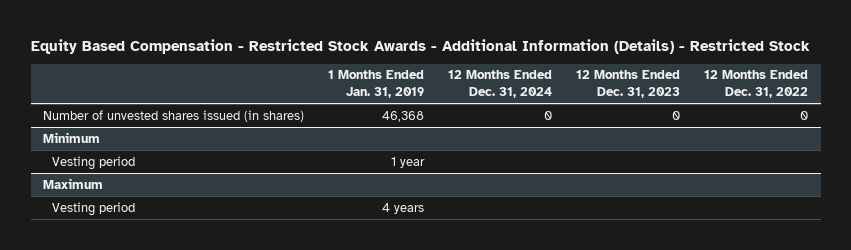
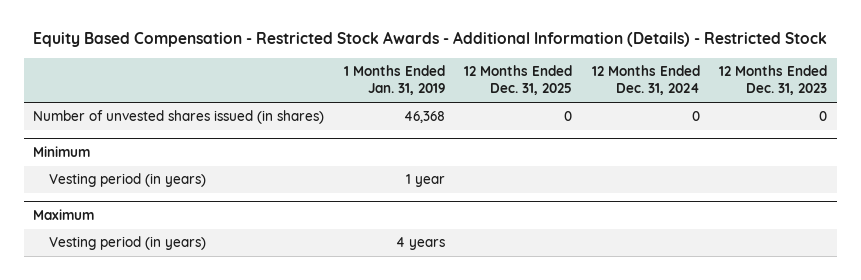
[704,70,809,99] 12 Months Ended Dec. 31, 2022 -> none
none -> [464,65,573,96] 12 Months Ended Dec. 31, 2025
[52,155,136,170] Vesting period -> [49,173,207,188] Vesting period (in years)
[52,201,136,216] Vesting period -> [49,236,207,251] Vesting period (in years)

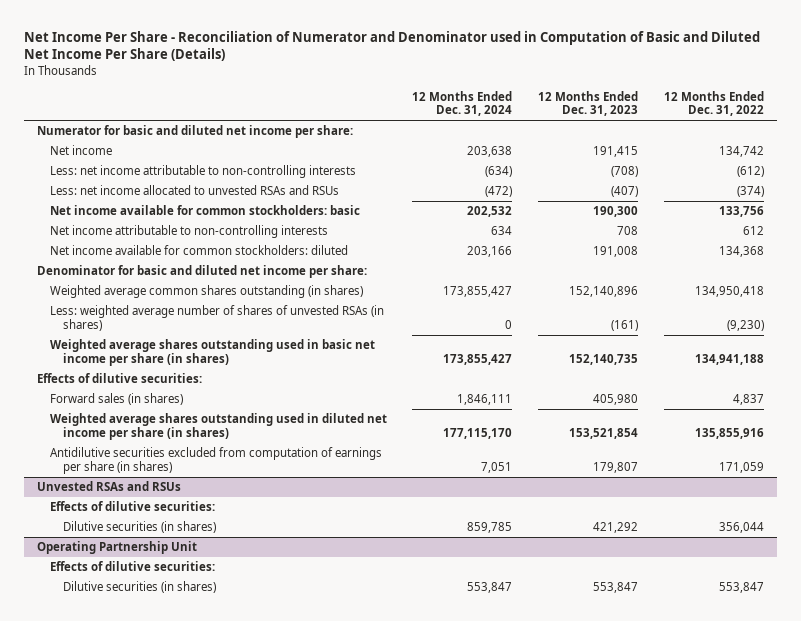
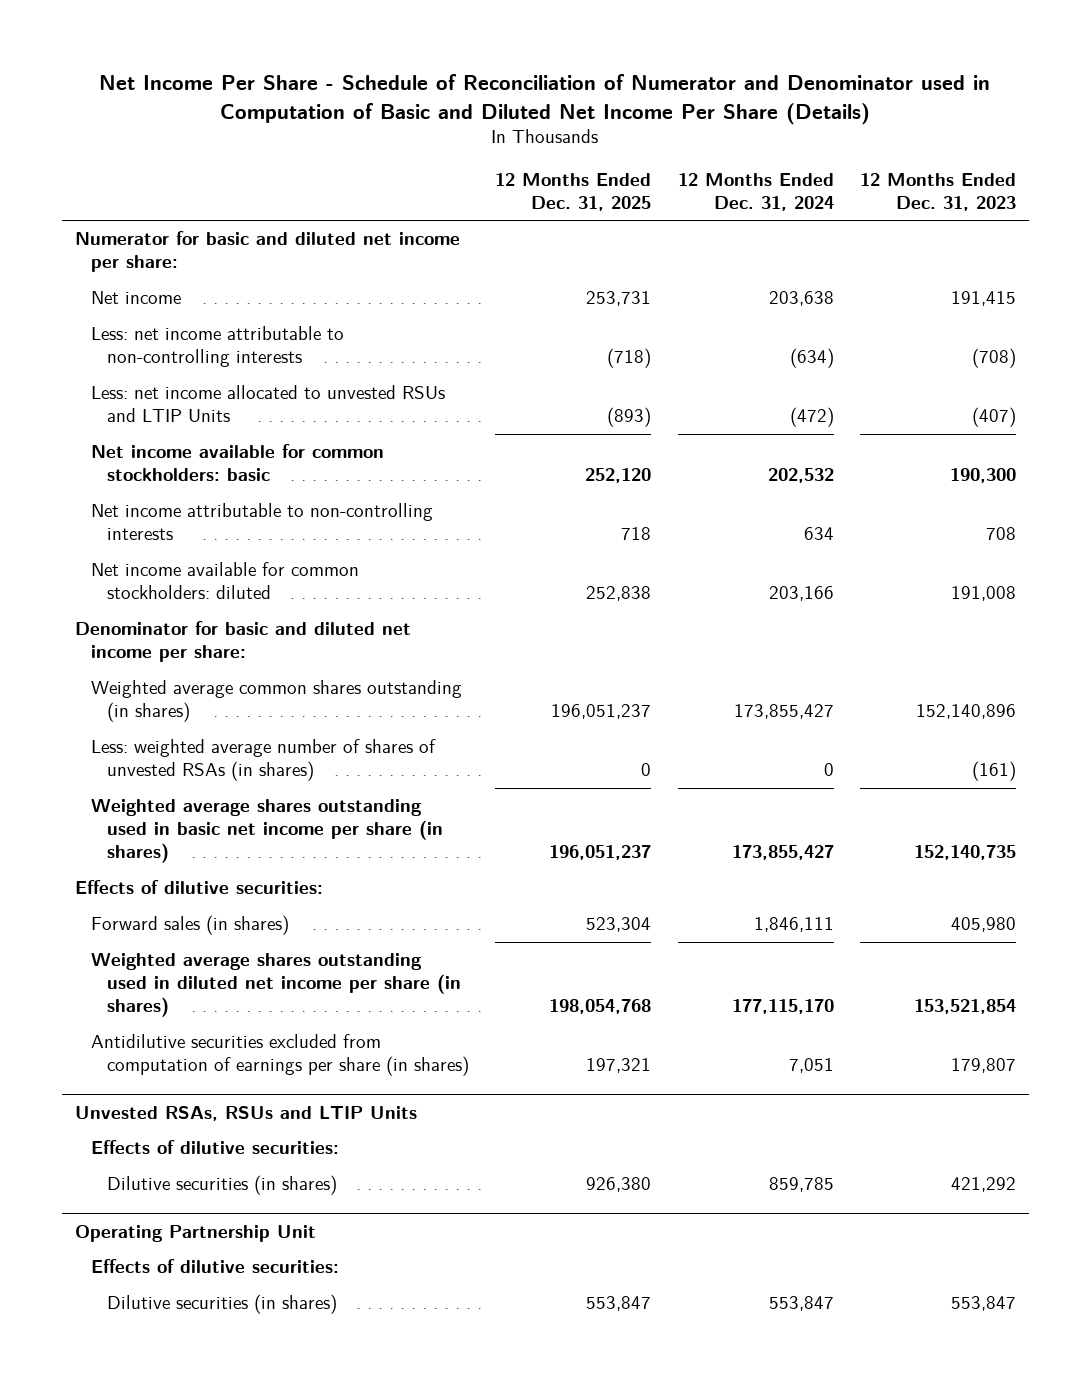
[24,30,761,62] Net Income Per Share - Reconciliation of Numerator and Denominator used in Computation of Basic and Diluted Net Income Per Share (Details) -> [99,74,991,125] Net Income Per Share - Schedule of Reconciliation of Numerator and Denominator used in Computation of Basic and Diluted Net Income Per Share (Details)
[663,90,764,116] 12 Months Ended Dec. 31, 2022 -> none
none -> [495,172,652,211] 12 Months Ended Dec. 31, 2025
[49,185,339,196] Less: net income allocated to unvested RSAs and RSUs -> [91,385,446,423] Less: net income allocated to unvested RSUs and LTIP Units
[36,481,181,492] Unvested RSAs and RSUs -> [74,1105,417,1121] Unvested RSAs, RSUs and LTIP Units

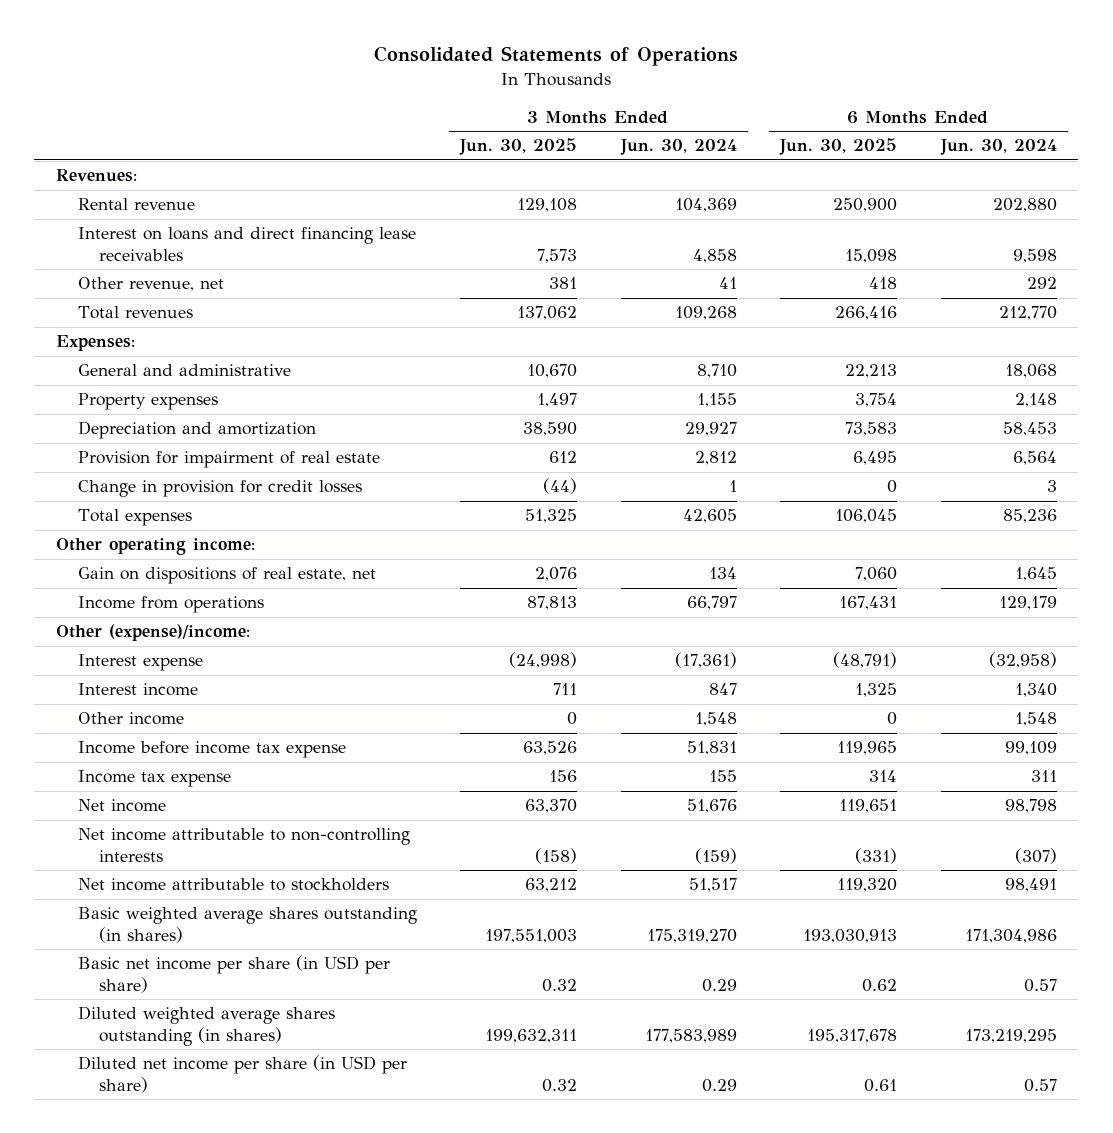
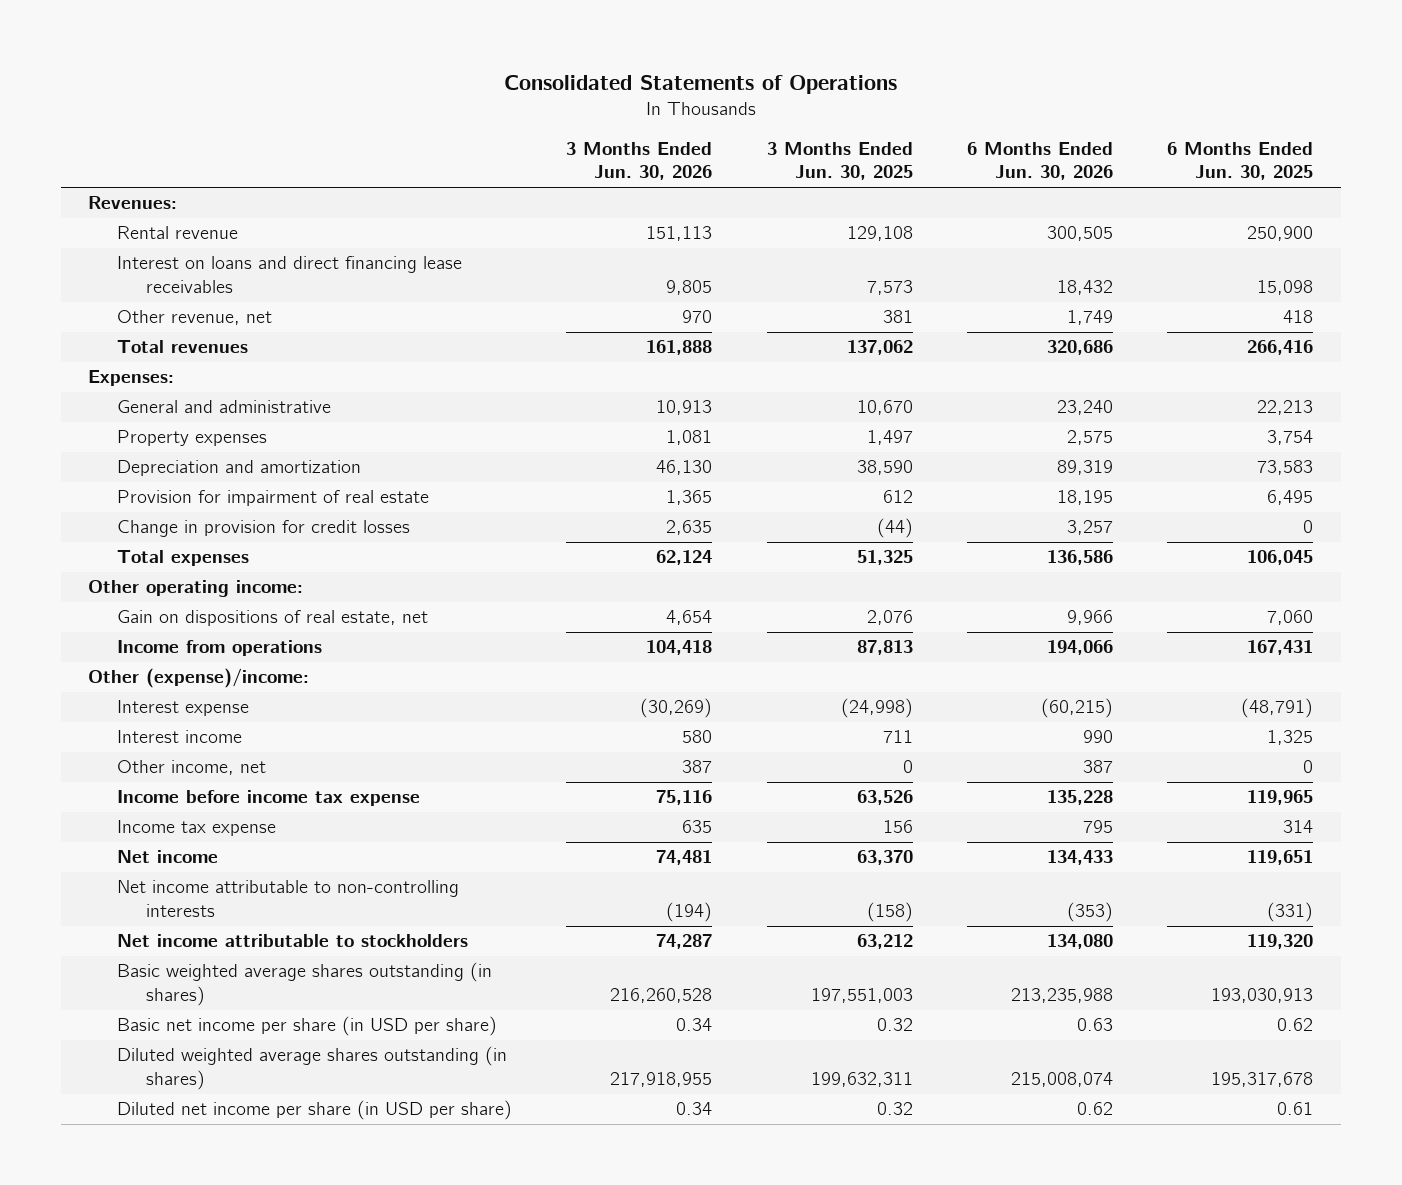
[619,139,737,156] Jun. 30, 2024 -> none
[939,139,1057,156] Jun. 30, 2024 -> none
none -> [566,141,713,181] 3 Months Ended Jun. 30, 2026
none -> [967,141,1114,181] 6 Months Ended Jun. 30, 2026
[77,712,184,726] Other income -> [117,760,267,776] Other income, net

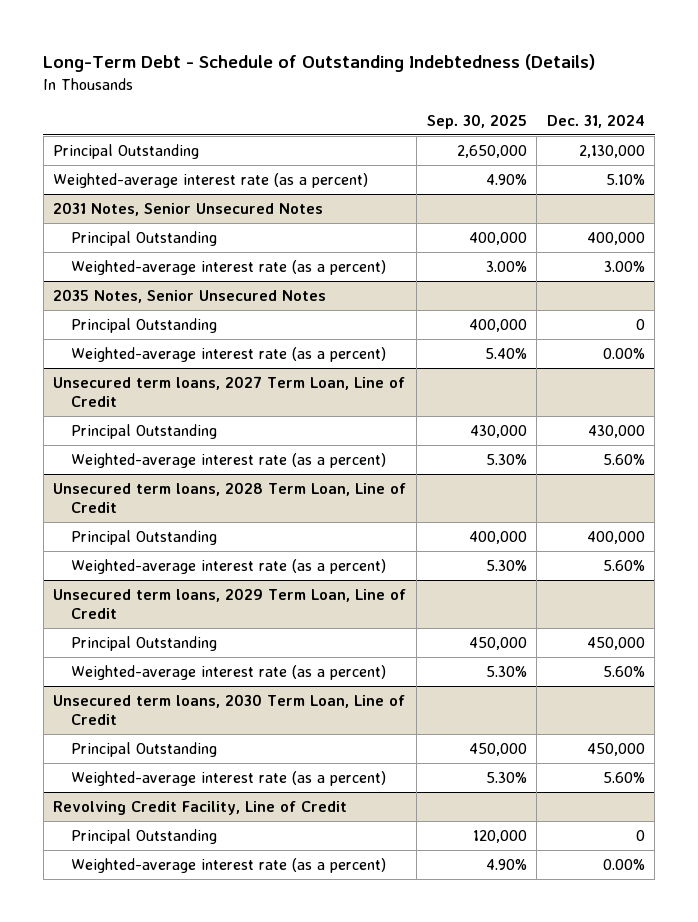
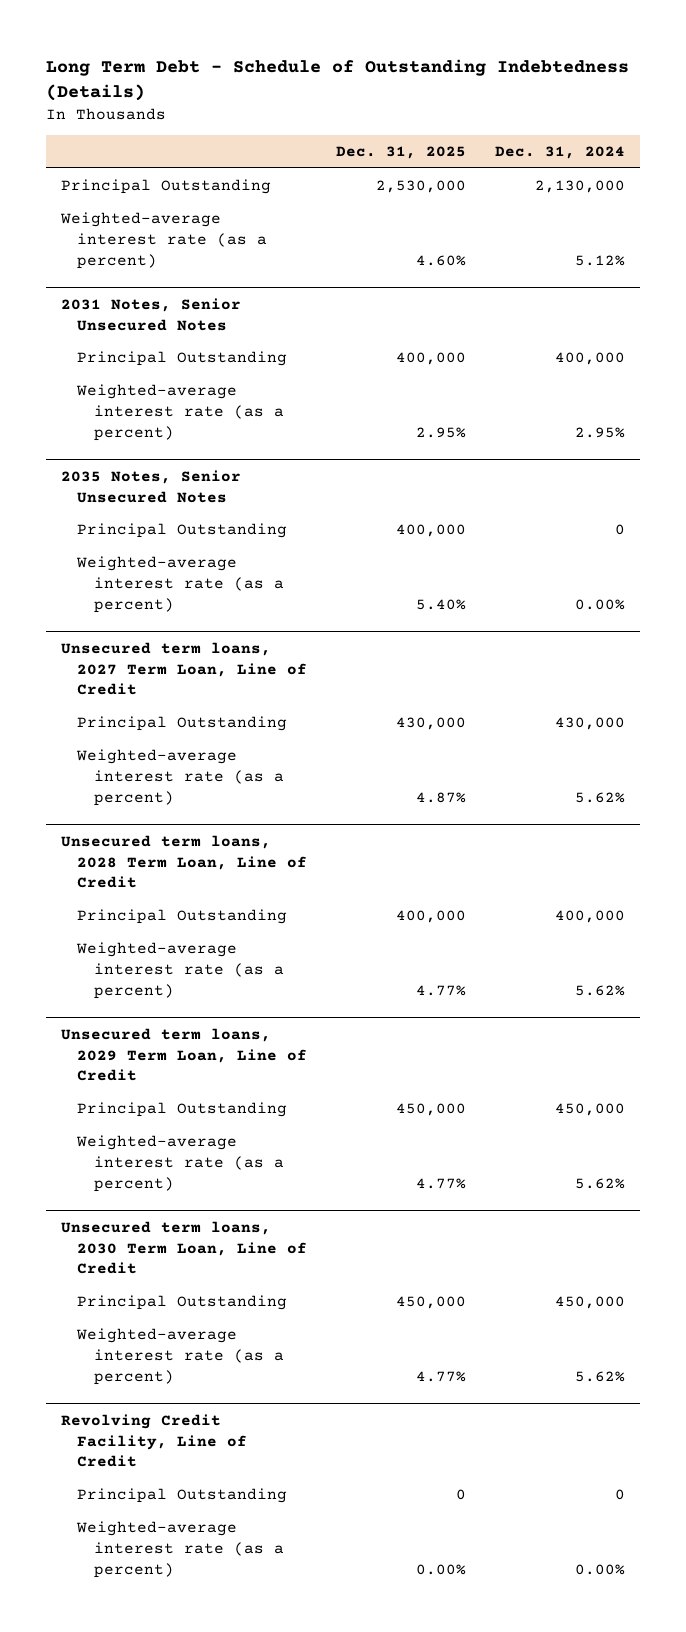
[43,54,596,73] Long-Term Debt - Schedule of Outstanding Indebtedness (Details) -> [46,58,630,101] Long Term Debt - Schedule of Outstanding Indebtedness (Details)
[426,113,527,129] Sep. 30, 2025 -> none
none -> [336,145,467,159] Dec. 31, 2025
[605,173,645,185] 5.10% -> [575,254,626,266] 5.12%
[603,260,645,272] 3.00% -> [575,426,626,438] 2.95%
[602,453,645,465] 5.60% -> [575,791,626,803] 5.62%
[602,559,645,571] 5.60% -> [575,984,626,996] 5.62%
[602,665,645,677] 5.60% -> [575,1177,626,1189] 5.62%
[602,771,645,783] 5.60% -> [575,1370,626,1382] 5.62%

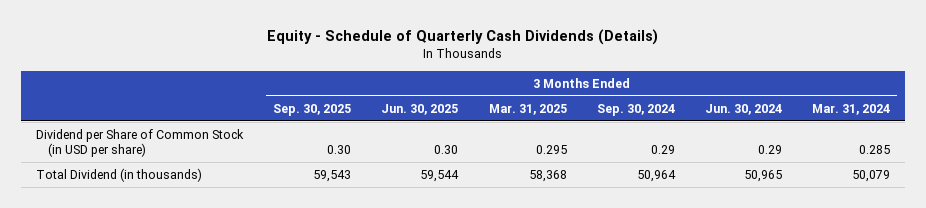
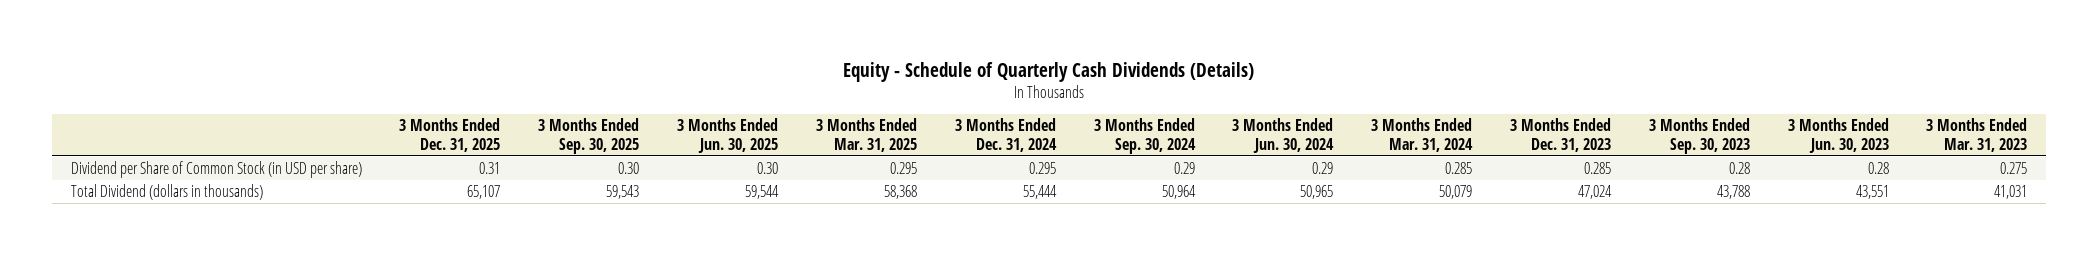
none -> [399,118,501,152] 3 Months Ended Dec. 31, 2025
none -> [954,118,1057,152] 3 Months Ended Dec. 31, 2024
none -> [1509,118,1611,152] 3 Months Ended Dec. 31, 2023
none -> [1648,118,1750,154] 3 Months Ended Sep. 30, 2023
none -> [1787,118,1889,153] 3 Months Ended Jun. 30, 2023
none -> [1926,118,2028,152] 3 Months Ended Mar. 31, 2023
[36,167,203,182] Total Dividend (in thousands) -> [70,184,263,201] Total Dividend (dollars in thousands)

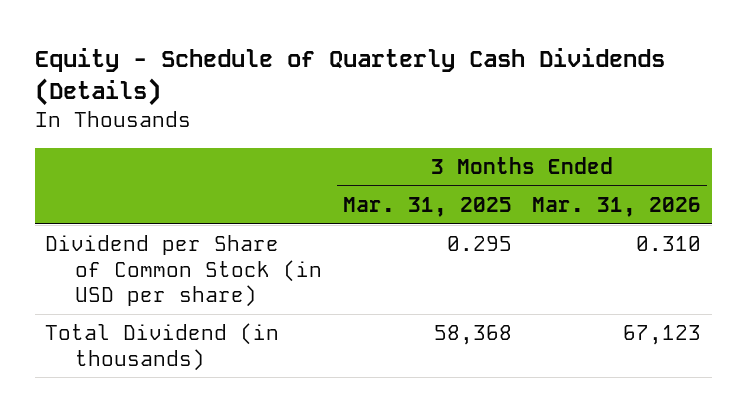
[399,118,501,152] 3 Months Ended Dec. 31, 2025 -> none
[538,118,640,154] 3 Months Ended Sep. 30, 2025 -> none
[677,118,779,153] 3 Months Ended Jun. 30, 2025 -> none
[954,118,1057,152] 3 Months Ended Dec. 31, 2024 -> none
[1093,118,1196,154] 3 Months Ended Sep. 30, 2024 -> none
[1232,118,1335,153] 3 Months Ended Jun. 30, 2024 -> none
[1371,118,1474,152] 3 Months Ended Mar. 31, 2024 -> none
[1509,118,1611,152] 3 Months Ended Dec. 31, 2023 -> none
[1648,118,1750,154] 3 Months Ended Sep. 30, 2023 -> none
[1787,118,1889,153] 3 Months Ended Jun. 30, 2023 -> none
[1926,118,2028,152] 3 Months Ended Mar. 31, 2023 -> none
none -> [532,196,702,217] Mar. 31, 2026
[70,184,263,201] Total Dividend (dollars in thousands) -> [45,323,280,371] Total Dividend (in thousands)

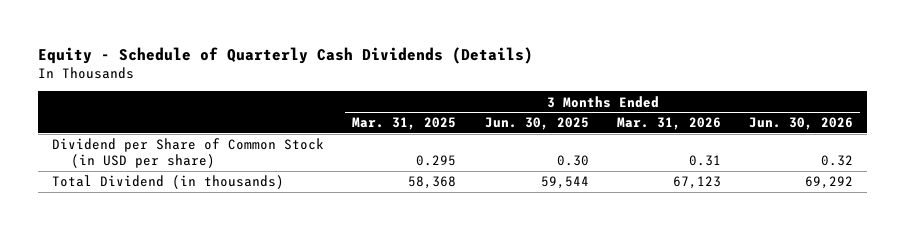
none -> [484,117,589,131] Jun. 30, 2025
none -> [748,117,853,131] Jun. 30, 2026
[636,236,702,252] 0.310 -> [688,155,721,167] 0.31

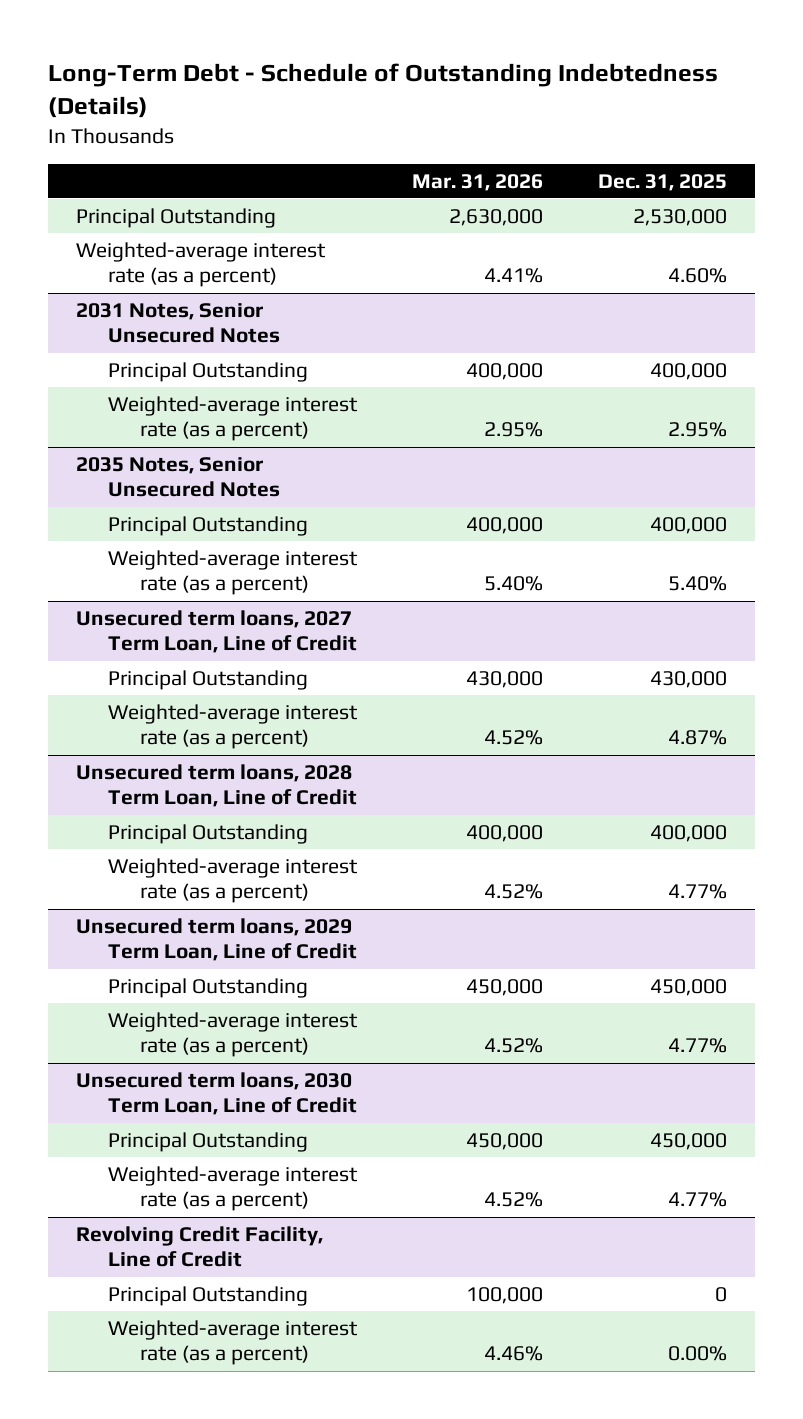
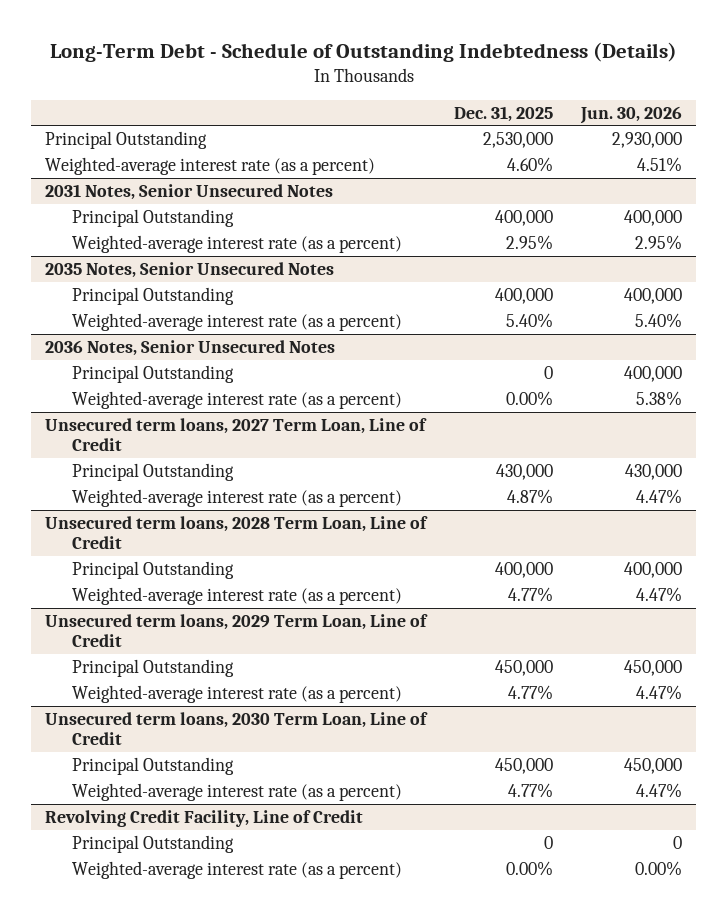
[412,173,544,191] Mar. 31, 2026 -> none
none -> [580,105,683,124] Jun. 30, 2026
none -> [45,339,336,356] 2036 Notes, Senior Unsecured Notes
none -> [72,364,235,383] Principal Outstanding
none -> [72,390,403,409] Weighted-average interest rate (as a percent)

